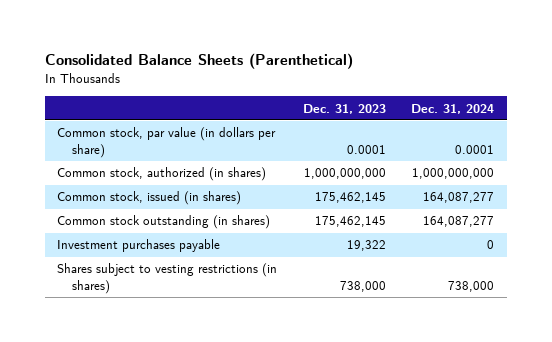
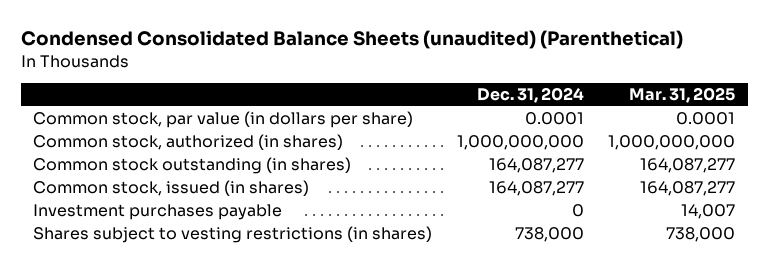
[44,53,353,70] Consolidated Balance Sheets (Parenthetical) -> [20,30,683,50] Condensed Consolidated Balance Sheets (unaudited) (Parenthetical)
[302,103,386,114] Dec. 31, 2023 -> none
none -> [629,87,736,104] Mar. 31, 2025
[57,191,242,206] Common stock, issued (in shares) -> [32,180,309,197] Common stock, issued (in shares)

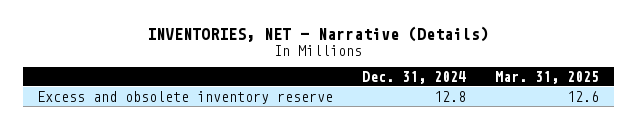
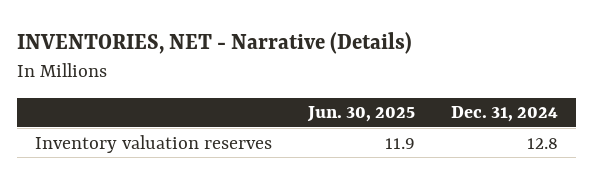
[495,70,600,84] Mar. 31, 2025 -> none
none -> [306,106,415,123] Jun. 30, 2025
[37,90,334,104] Excess and obsolete inventory reserve -> [34,134,272,153] Inventory valuation reserves

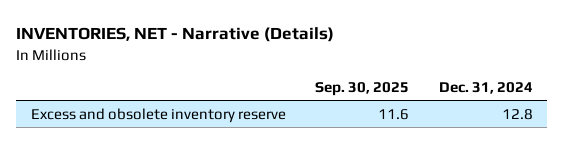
[306,106,415,123] Jun. 30, 2025 -> none
none -> [315,82,410,97] Sep. 30, 2025
[34,134,272,153] Inventory valuation reserves -> [30,107,286,123] Excess and obsolete inventory reserve

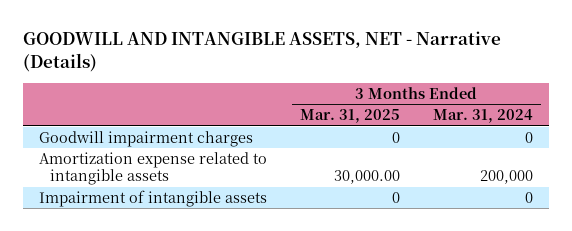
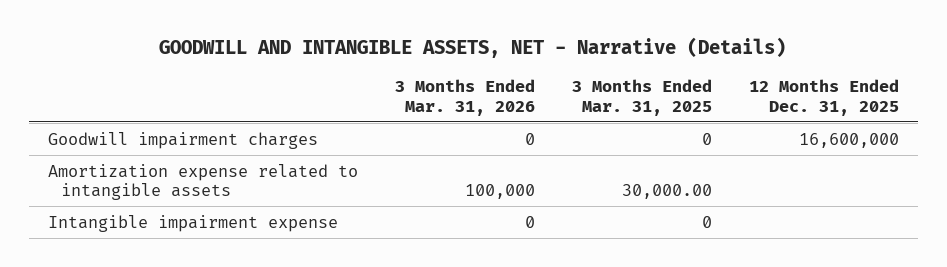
[432,109,533,124] Mar. 31, 2024 -> none
none -> [394,79,535,116] 3 Months Ended Mar. 31, 2026
none -> [749,79,900,116] 12 Months Ended Dec. 31, 2025
[39,190,268,208] Impairment of intangible assets -> [47,214,338,232] Intangible impairment expense

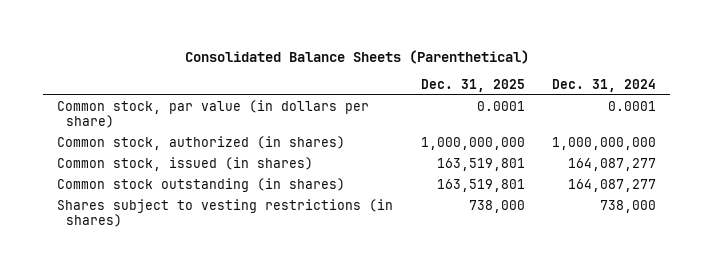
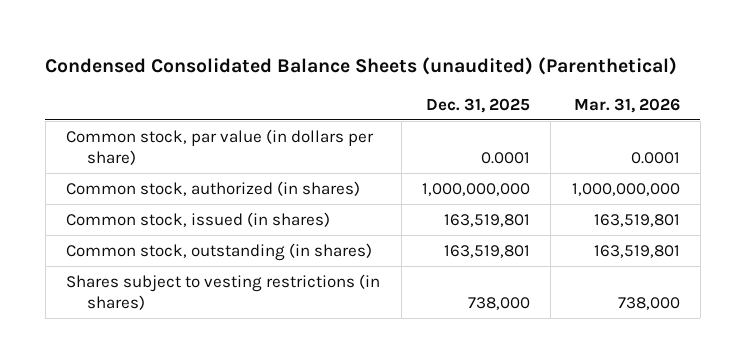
[184,49,529,64] Consolidated Balance Sheets (Parenthetical) -> [45,56,678,75] Condensed Consolidated Balance Sheets (unaudited) (Parenthetical)
[552,79,657,93] Dec. 31, 2024 -> none
none -> [573,97,680,113] Mar. 31, 2026
[56,177,345,192] Common stock outstanding (in shares) -> [66,242,373,261] Common stock, outstanding (in shares)

